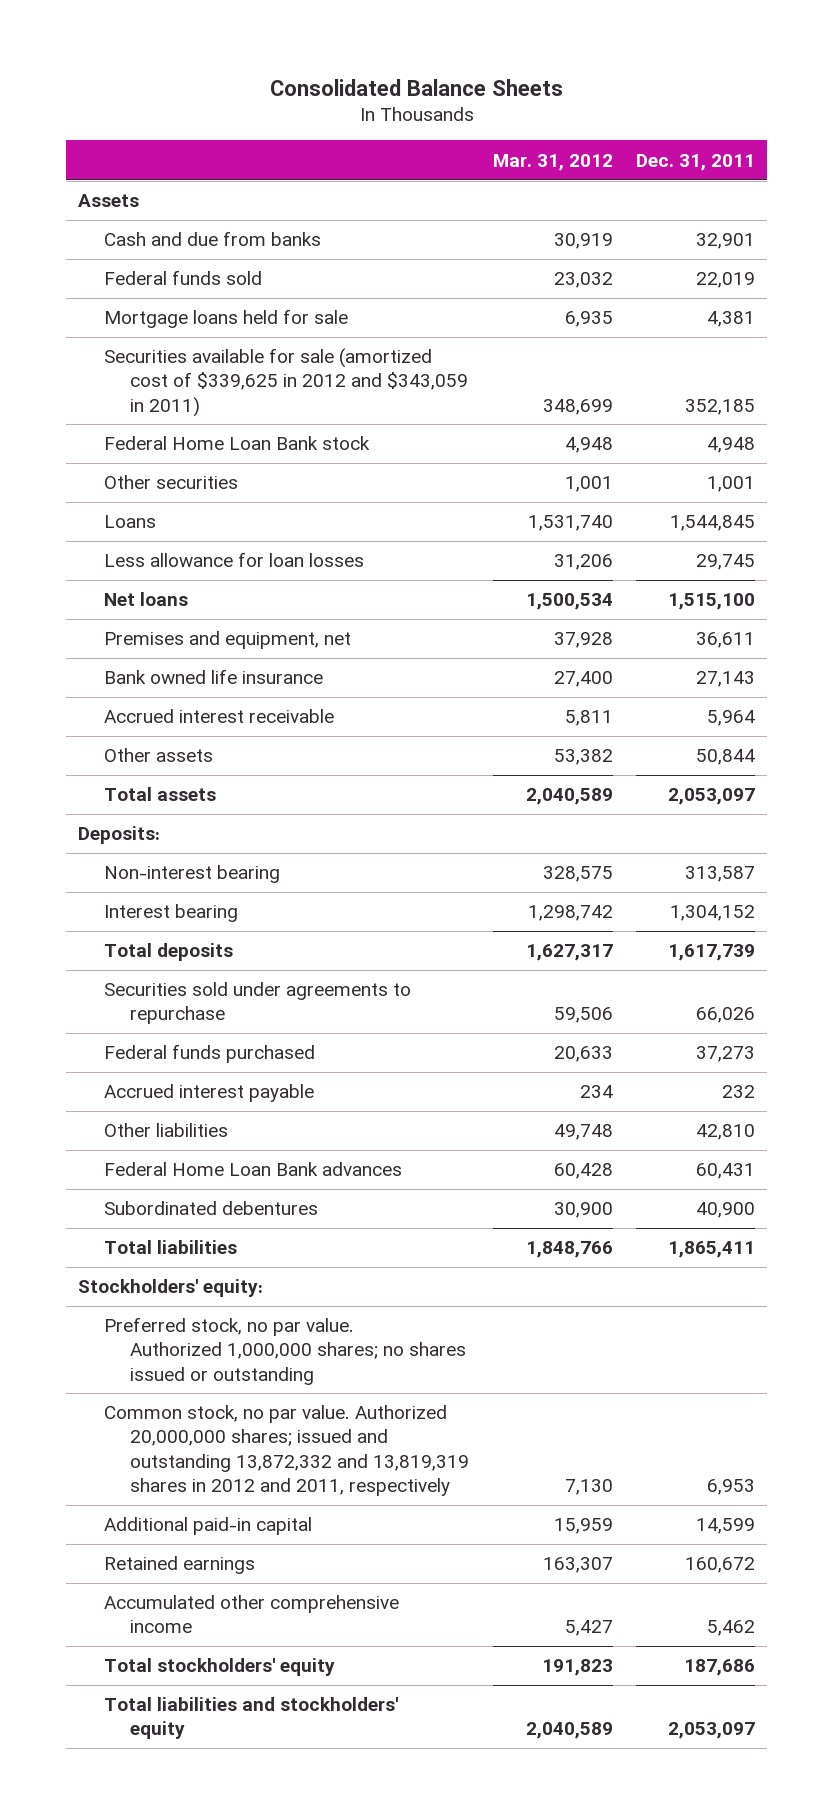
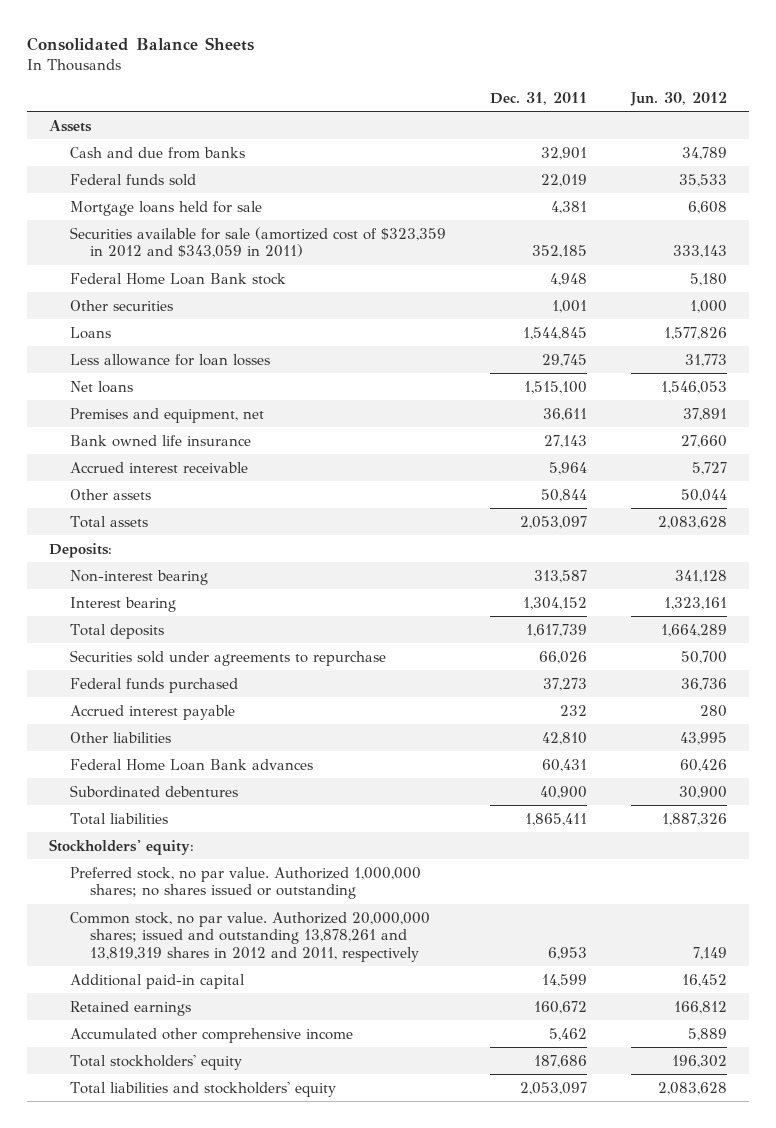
[492,153,613,171] Mar. 31, 2012 -> none
none -> [630,91,728,106] Jun. 30, 2012
[103,348,468,417] Securities available for sale (amortized cost of $339,625 in 2012 and $343,059 in 2011) -> [69,226,446,259] Securities available for sale (amortized cost of $323,359 in 2012 and $343,059 in 2011)
[103,1405,469,1496] Common stock, no par value. Authorized 20,000,000 shares; issued and outstanding 13,872,332 and 13,819,319 shares in 2012 and 2011, respectively -> [69,911,430,962] Common stock, no par value. Authorized 20,000,000 shares; issued and outstanding 13,878,261 and 13,819,319 shares in 2012 and 2011, respectively

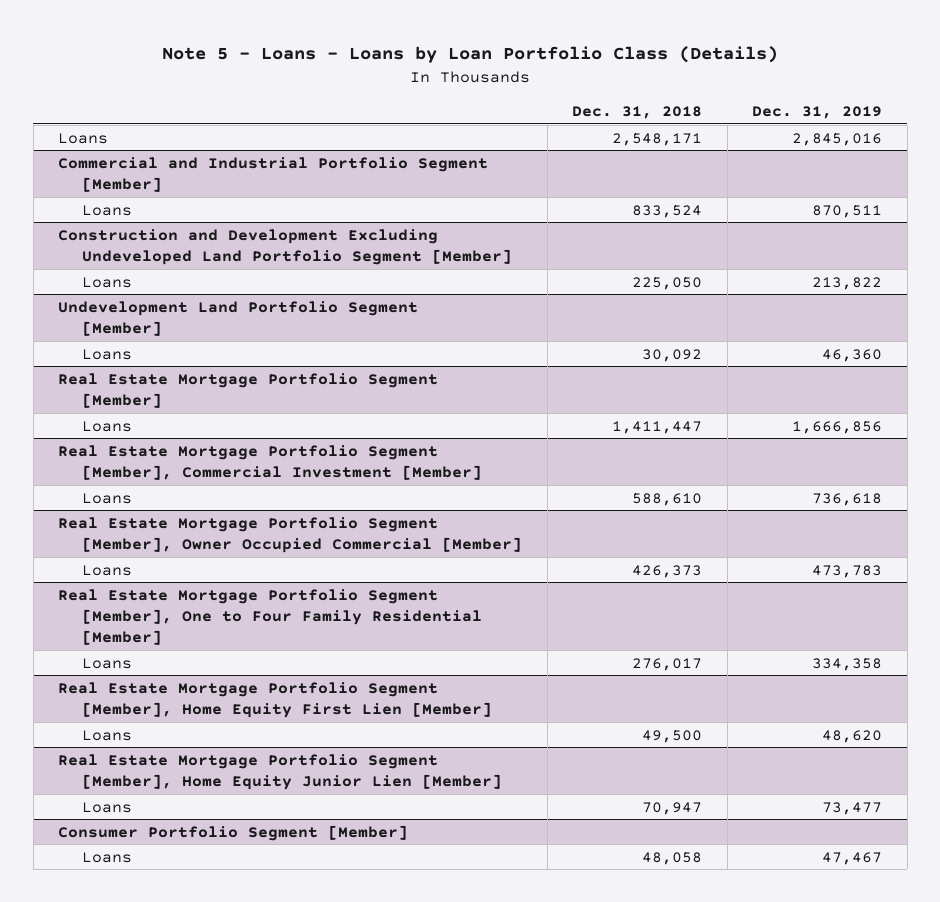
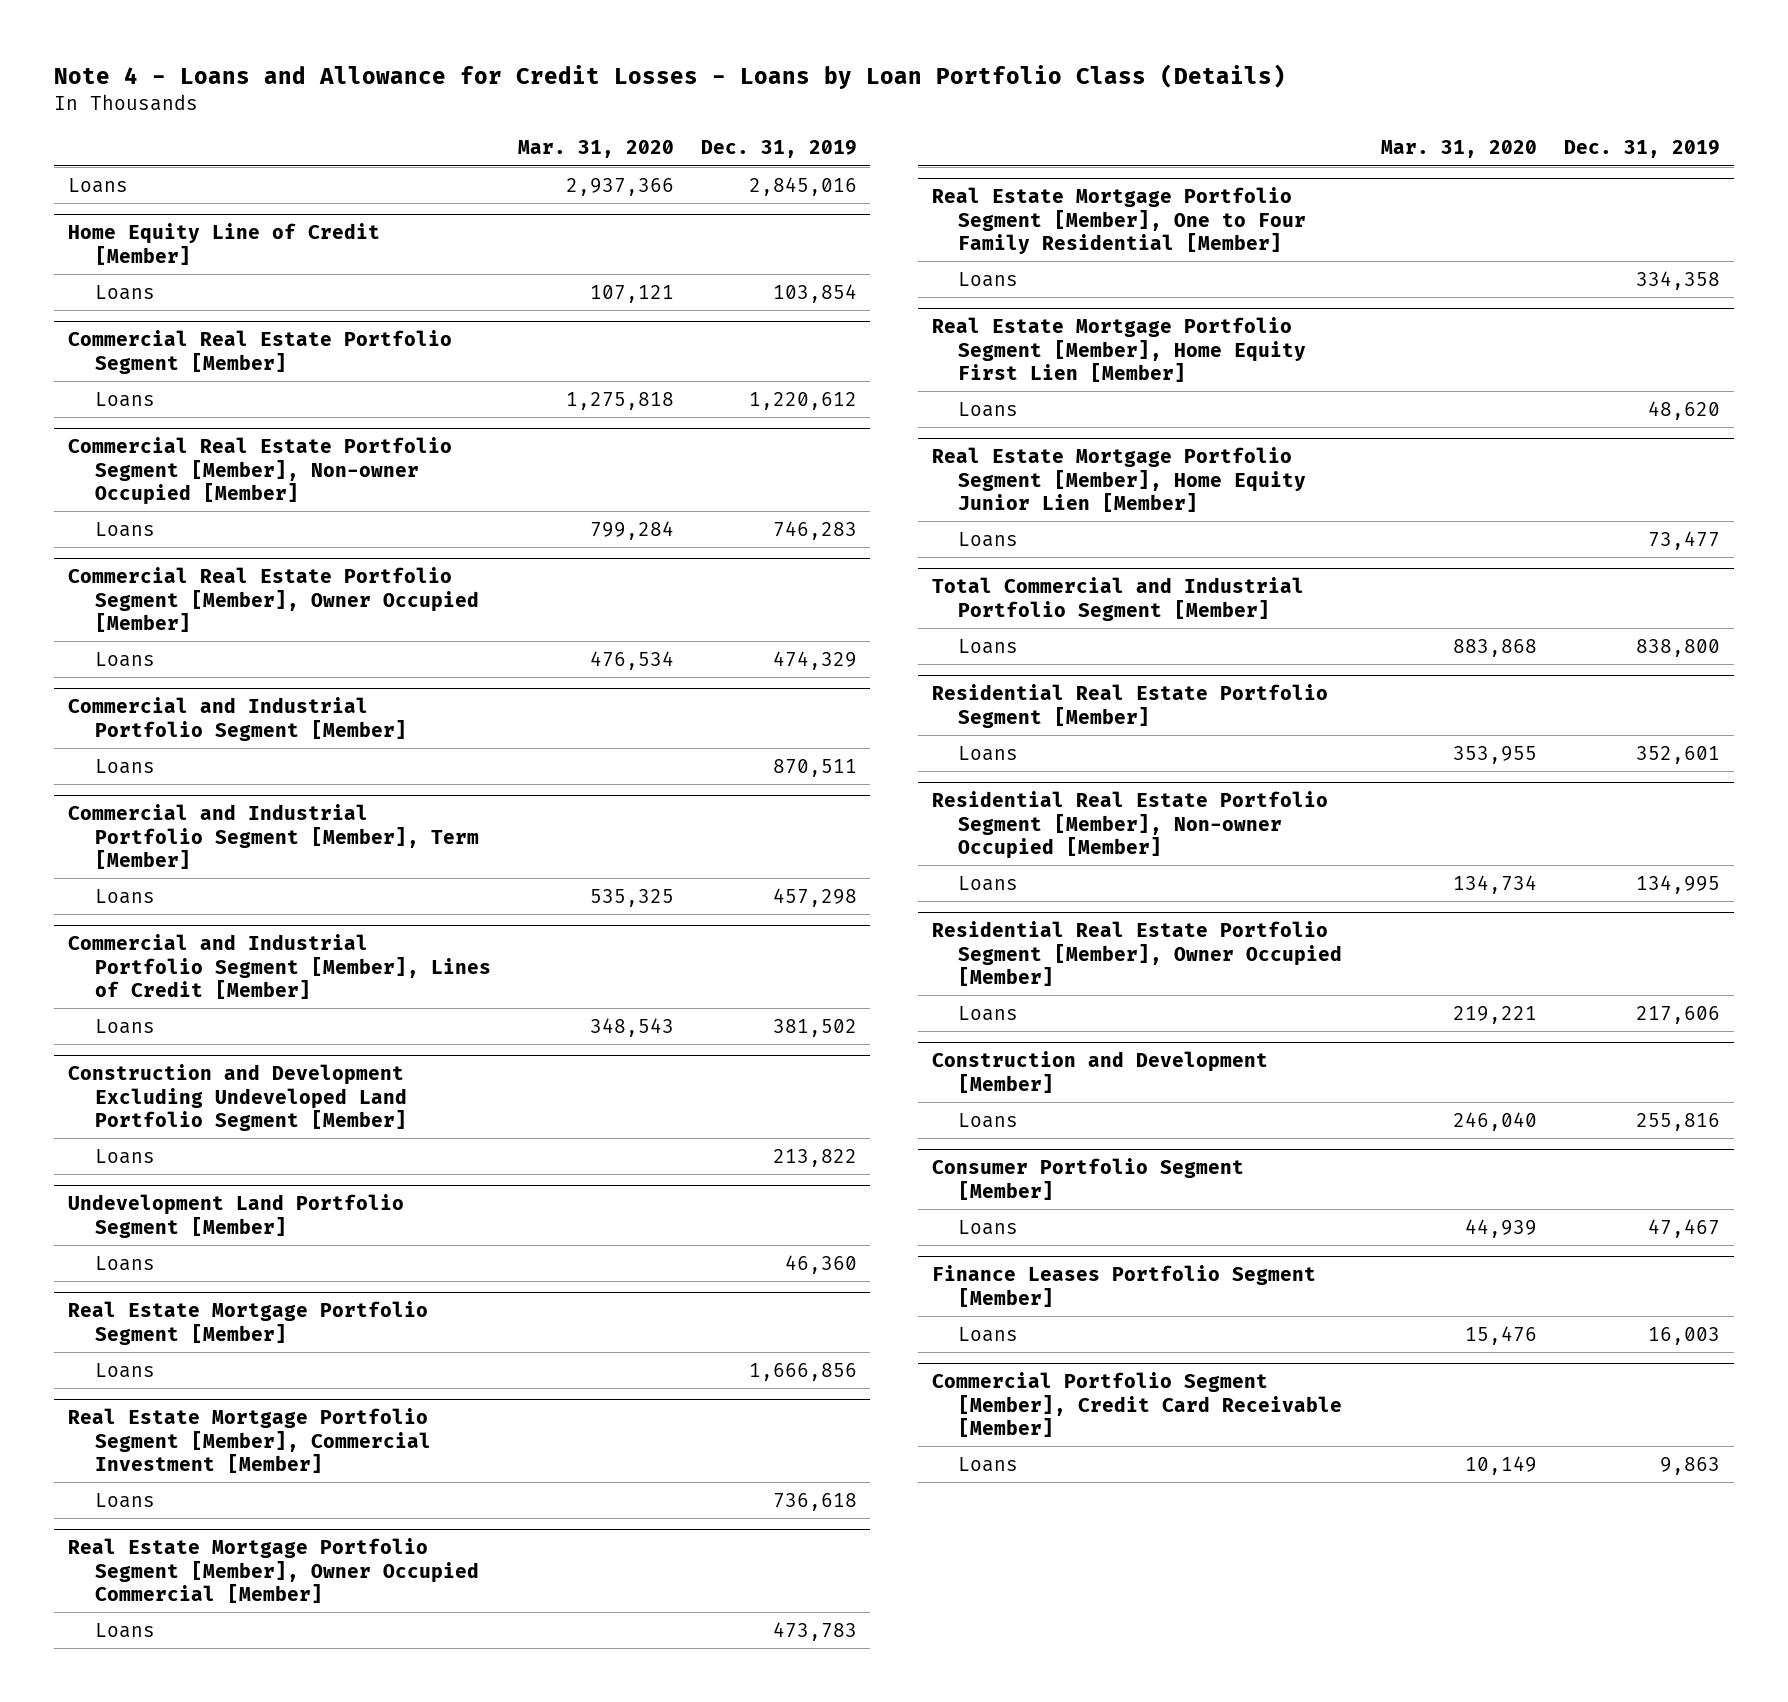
[162,46,779,64] Note 5 - Loans - Loans by Loan Portfolio Class (Details) -> [54,64,1287,90] Note 4 - Loans and Allowance for Credit Losses - Loans by Loan Portfolio Class (Details)
[572,105,703,119] Dec. 31, 2018 -> none
none -> [517,140,674,159] Mar. 31, 2020
none -> [67,223,380,265] Home Equity Line of Credit [Member]
none -> [94,284,155,300] Loans
none -> [67,330,452,374] Commercial Real Estate Portfolio Segment [Member]
none -> [94,391,155,407] Loans
none -> [67,437,452,506] Commercial Real Estate Portfolio Segment [Member], Non-owner Occupied [Member]
none -> [94,521,155,537] Loans
none -> [67,567,479,633] Commercial Real Estate Portfolio Segment [Member], Owner Occupied [Member]
none -> [94,651,155,667] Loans
none -> [67,804,479,870] Commercial and Industrial Portfolio Segment [Member], Term [Member]
none -> [94,888,155,904] Loans
none -> [67,934,491,1000] Commercial and Industrial Portfolio Segment [Member], Lines of Credit [Member]
none -> [94,1018,155,1034] Loans
none -> [931,577,1304,621] Total Commercial and Industrial Portfolio Segment [Member]
none -> [958,638,1019,654] Loans
none -> [931,684,1328,728] Residential Real Estate Portfolio Segment [Member]
none -> [958,745,1019,761] Loans
none -> [931,791,1328,860] Residential Real Estate Portfolio Segment [Member], Non-owner Occupied [Member]
none -> [958,875,1019,891] Loans
none -> [931,921,1343,987] Residential Real Estate Portfolio Segment [Member], Owner Occupied [Member]
none -> [958,1005,1019,1021] Loans
none -> [931,1051,1268,1093] Construction and Development [Member]
none -> [958,1112,1019,1128] Loans
none -> [931,1265,1316,1307] Finance Leases Portfolio Segment [Member]
none -> [958,1326,1019,1342] Loans
none -> [931,1372,1343,1438] Commercial Portfolio Segment [Member], Credit Card Receivable [Member]
none -> [958,1456,1019,1472] Loans

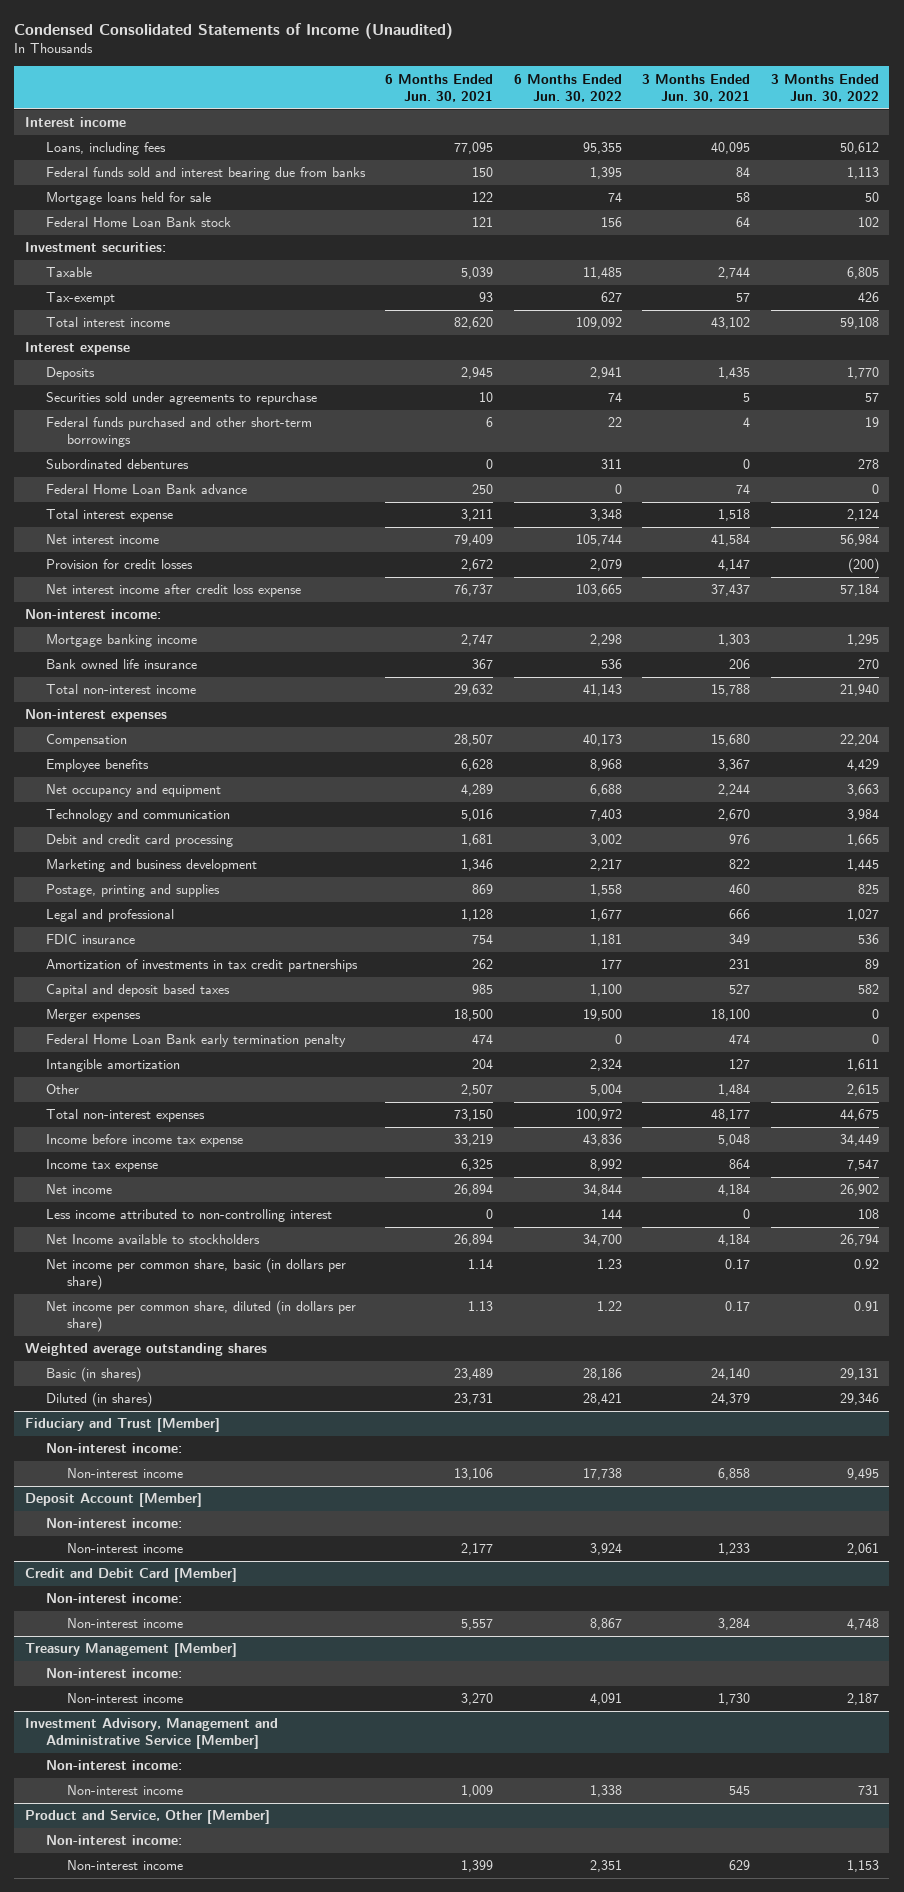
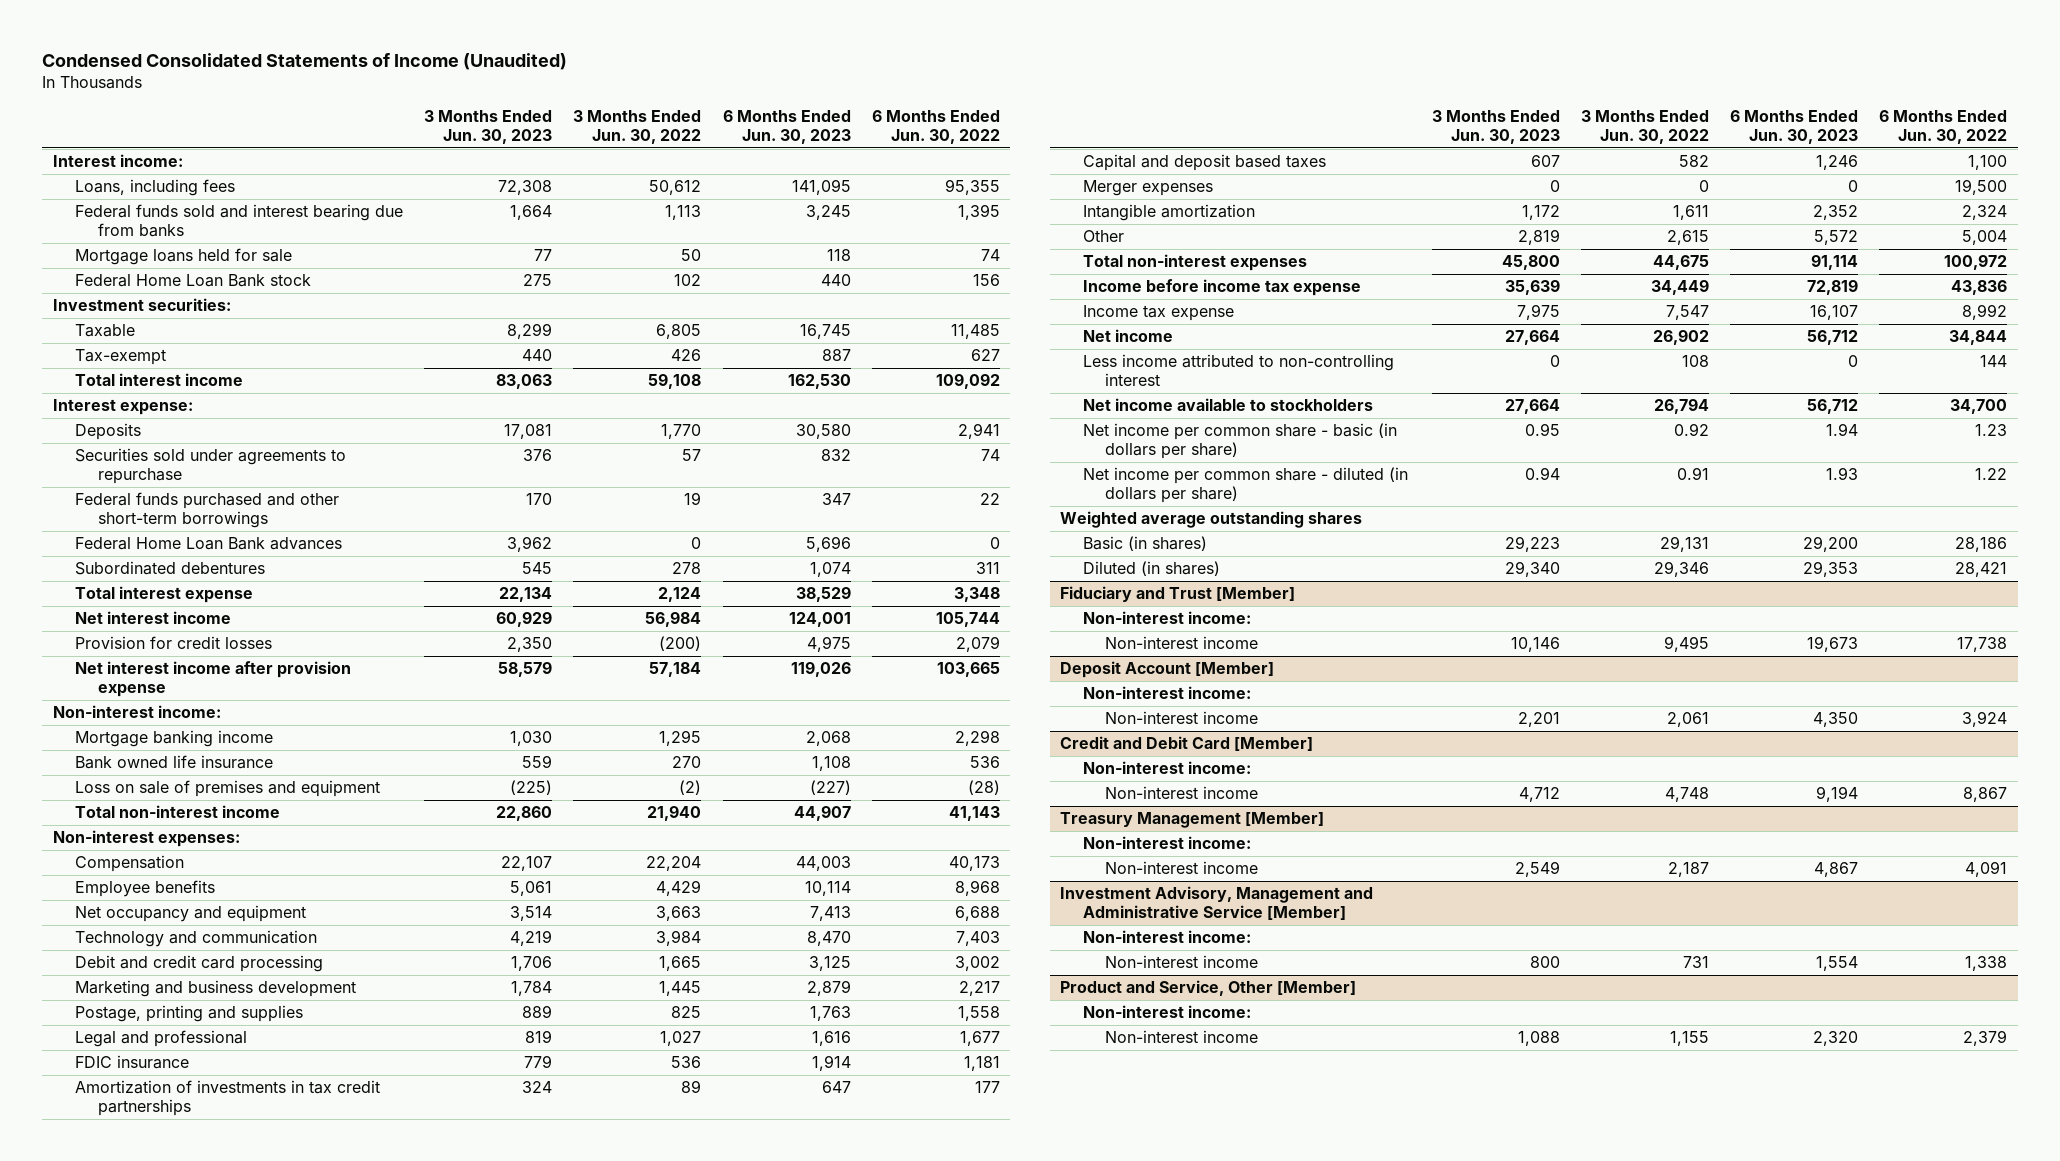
[385,73,494,102] 6 Months Ended Jun. 30, 2021 -> none
[642,73,751,102] 3 Months Ended Jun. 30, 2021 -> none
none -> [424,109,553,144] 3 Months Ended Jun. 30, 2023
none -> [722,109,851,144] 6 Months Ended Jun. 30, 2023
[24,117,126,128] Interest income -> [52,154,183,168] Interest income:
[24,342,130,356] Interest expense -> [52,399,193,416] Interest expense:
none -> [75,537,343,551] Federal Home Loan Bank advances
[45,484,247,495] Federal Home Loan Bank advance -> none
[45,584,301,598] Net interest income after credit loss expense -> [75,661,352,698] Net interest income after provision expense
none -> [75,780,381,798] Loss on sale of premises and equipment
[24,709,167,723] Non-interest expenses -> [52,830,240,848] Non-interest expenses:
[45,1034,346,1048] Federal Home Loan Bank early termination penalty -> none
[45,1234,260,1245] Net Income available to stockholders -> [1082,398,1373,412] Net income available to stockholders
[45,1258,346,1291] Net income per common share, basic (in dollars per share) -> [1082,423,1397,460] Net income per common share - basic (in dollars per share)
[45,1300,356,1333] Net income per common share, diluted (in dollars per share) -> [1082,467,1408,504] Net income per common share - diluted (in dollars per share)
[589,1860,622,1873] 2,351 -> [1963,1030,2008,1047] 2,379
[847,1860,880,1873] 1,153 -> [1669,1031,1709,1047] 1,155

